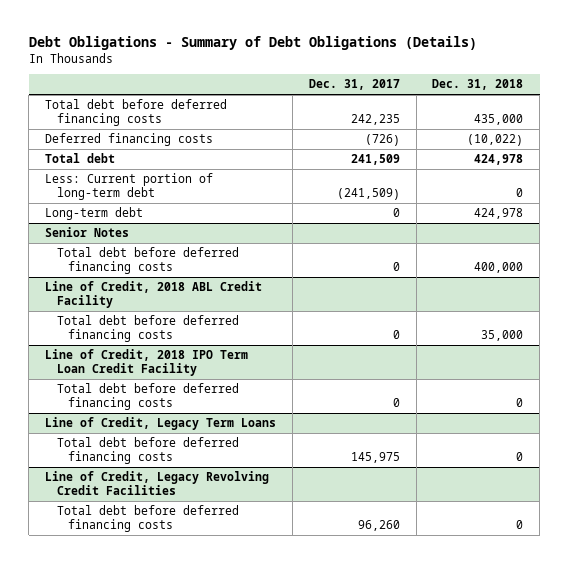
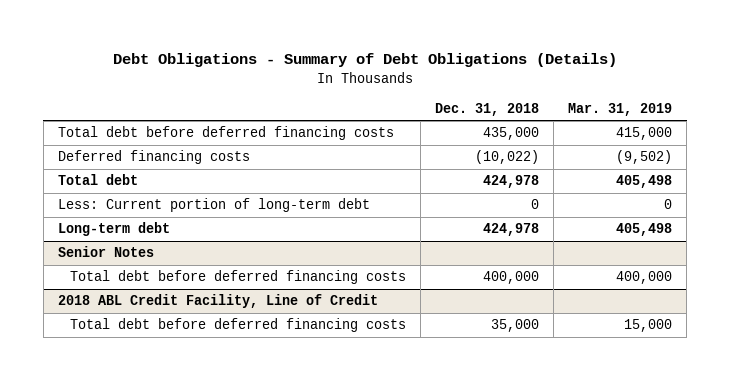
[308,79,400,91] Dec. 31, 2017 -> none
none -> [568,102,673,116] Mar. 31, 2019
[45,281,263,308] Line of Credit, 2018 ABL Credit Facility -> [57,294,378,309] 2018 ABL Credit Facility, Line of Credit
[45,349,249,376] Line of Credit, 2018 IPO Term Loan Credit Facility -> none
[56,383,239,410] Total debt before deferred financing costs -> none
[45,417,277,431] Line of Credit, Legacy Term Loans -> none
[56,437,239,464] Total debt before deferred financing costs -> none
[45,471,270,495] Line of Credit, Legacy Revolving Credit Facilities -> none
[56,505,239,532] Total debt before deferred financing costs -> none

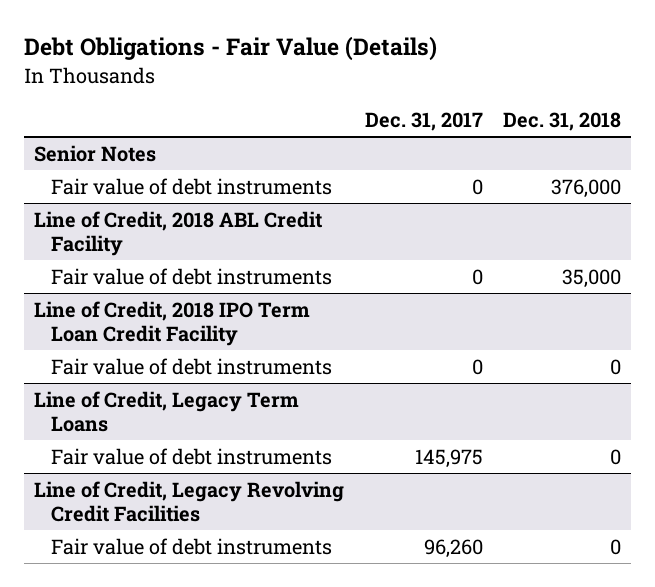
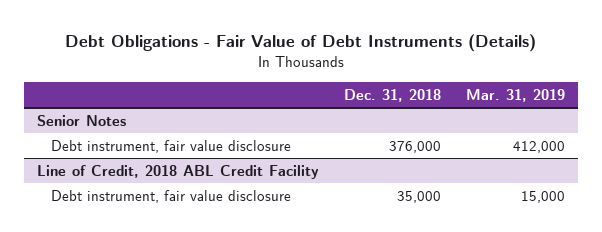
[24,36,438,62] Debt Obligations - Fair Value (Details) -> [65,34,537,53] Debt Obligations - Fair Value of Debt Instruments (Details)
[364,111,483,131] Dec. 31, 2017 -> none
none -> [466,89,566,103] Mar. 31, 2019
[50,177,332,195] Fair value of debt instruments -> [50,139,291,153] Debt instrument, fair value disclosure
[34,300,311,346] Line of Credit, 2018 IPO Term Loan Credit Facility -> none
[50,357,332,375] Fair value of debt instruments -> none
[34,390,300,432] Line of Credit, Legacy Term Loans -> none
[50,447,332,465] Fair value of debt instruments -> none
[34,480,345,522] Line of Credit, Legacy Revolving Credit Facilities -> none
[50,537,332,555] Fair value of debt instruments -> none
[50,267,332,285] Fair value of debt instruments -> [50,189,291,203] Debt instrument, fair value disclosure

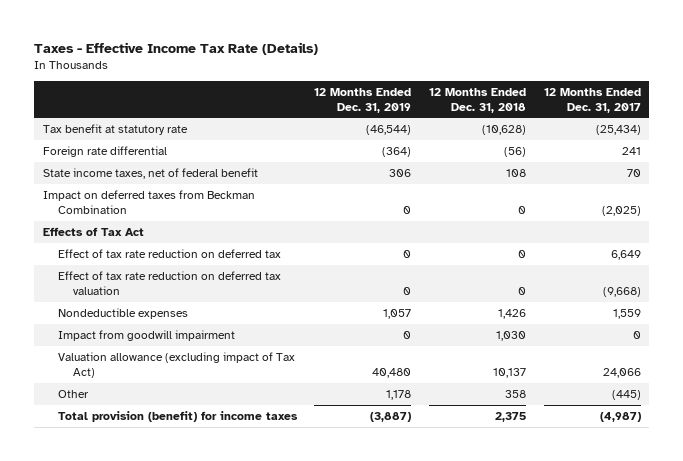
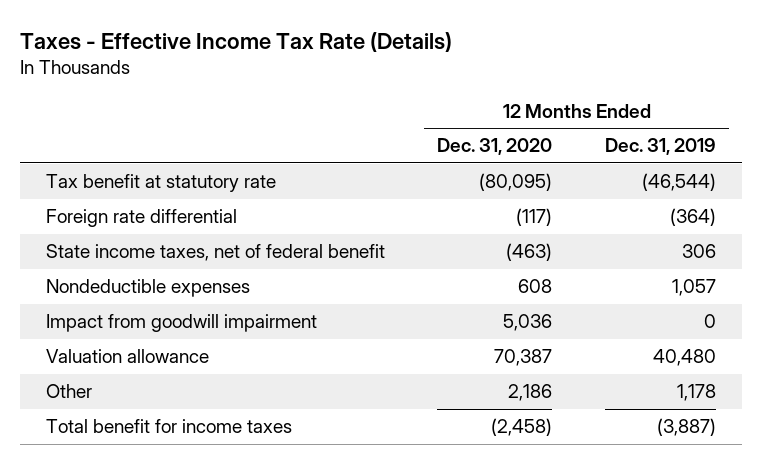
[428,87,526,113] 12 Months Ended Dec. 31, 2018 -> none
[543,87,641,113] 12 Months Ended Dec. 31, 2017 -> none
none -> [437,138,553,156] Dec. 31, 2020
[42,189,255,214] Impact on deferred taxes from Beckman Combination -> none
[42,226,144,236] Effects of Tax Act -> none
[57,248,281,258] Effect of tax rate reduction on deferred tax -> none
[57,270,281,295] Effect of tax rate reduction on deferred tax valuation -> none
[57,351,295,378] Valuation allowance (excluding impact of Tax Act) -> [45,349,209,364] Valuation allowance
[57,410,298,422] Total provision (benefit) for income taxes -> [45,419,292,434] Total benefit for income taxes

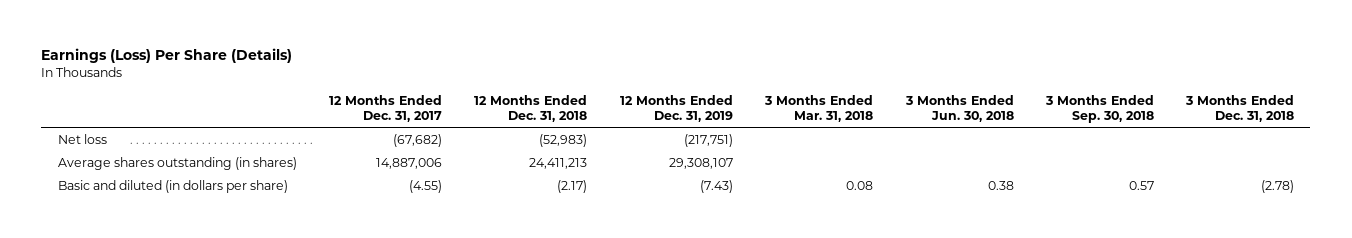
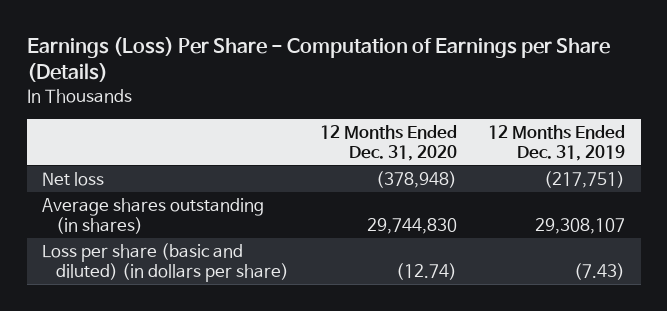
[41,48,293,64] Earnings (Loss) Per Share (Details) -> [26,36,610,83] Earnings (Loss) Per Share - Computation of Earnings per Share (Details)
[328,94,442,123] 12 Months Ended Dec. 31, 2017 -> none
[474,94,588,123] 12 Months Ended Dec. 31, 2018 -> none
[764,94,874,123] 3 Months Ended Mar. 31, 2018 -> none
[904,94,1014,123] 3 Months Ended Jun. 30, 2018 -> none
[1044,94,1154,124] 3 Months Ended Sep. 30, 2018 -> none
[1185,94,1295,123] 3 Months Ended Dec. 31, 2018 -> none
none -> [320,125,458,161] 12 Months Ended Dec. 31, 2020
[57,179,288,193] Basic and diluted (in dollars per share) -> [42,243,289,282] Loss per share (basic and diluted) (in dollars per share)

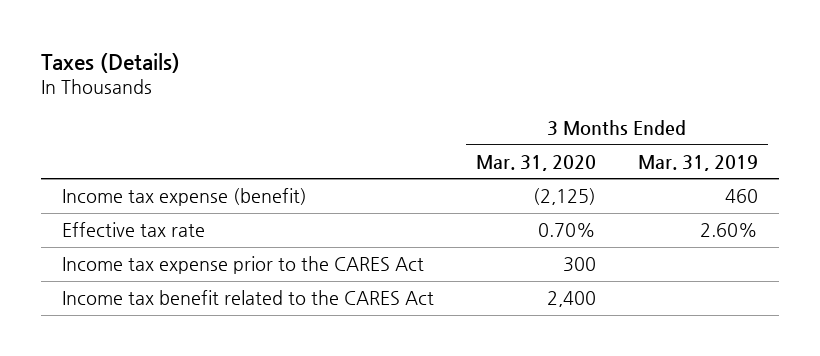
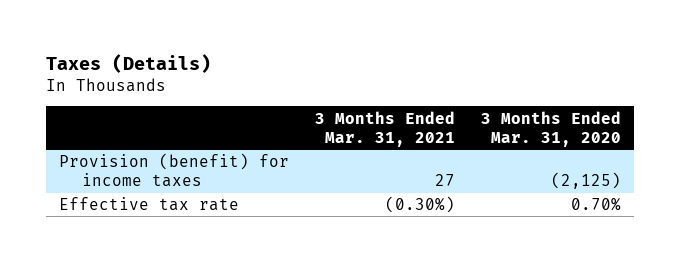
[637,154,758,171] Mar. 31, 2019 -> none
none -> [315,110,456,147] 3 Months Ended Mar. 31, 2021
[62,188,308,207] Income tax expense (benefit) -> [58,153,289,188] Provision (benefit) for income taxes
[62,256,425,275] Income tax expense prior to the CARES Act -> none
[62,290,435,306] Income tax benefit related to the CARES Act -> none

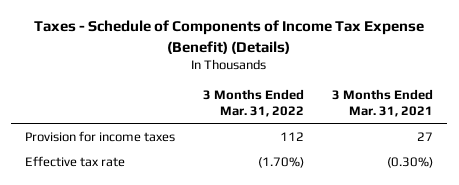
[45,54,211,74] Taxes (Details) -> [34,20,425,54] Taxes - Schedule of Components of Income Tax Expense (Benefit) (Details)
[481,110,622,147] 3 Months Ended Mar. 31, 2020 -> none
none -> [203,88,305,117] 3 Months Ended Mar. 31, 2022
[58,153,289,188] Provision (benefit) for income taxes -> [25,130,176,142] Provision for income taxes

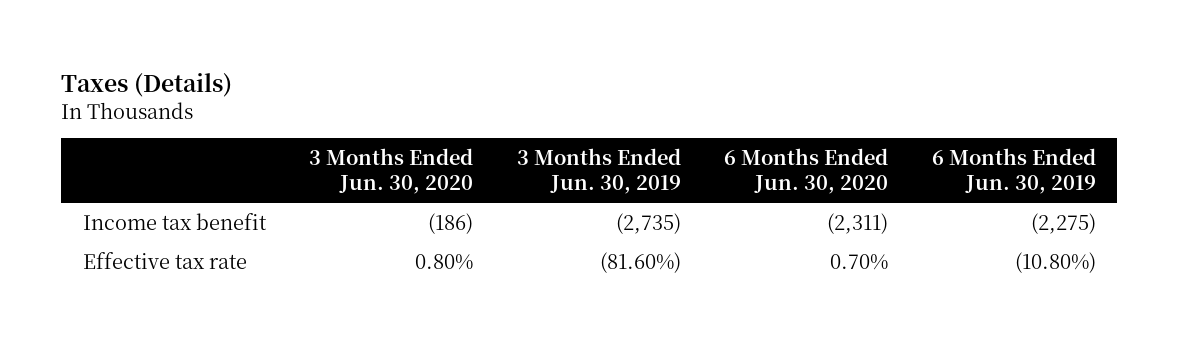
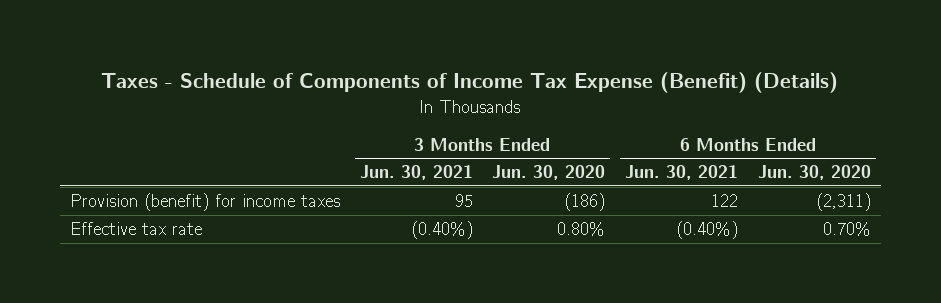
[60,72,232,97] Taxes (Details) -> [101,72,839,94] Taxes - Schedule of Components of Income Tax Expense (Benefit) (Details)
[516,148,681,194] 3 Months Ended Jun. 30, 2019 -> none
[931,148,1096,194] 6 Months Ended Jun. 30, 2019 -> none
none -> [359,165,473,181] Jun. 30, 2021
none -> [625,165,739,181] Jun. 30, 2021
[82,212,267,230] Income tax benefit -> [69,193,340,212] Provision (benefit) for income taxes

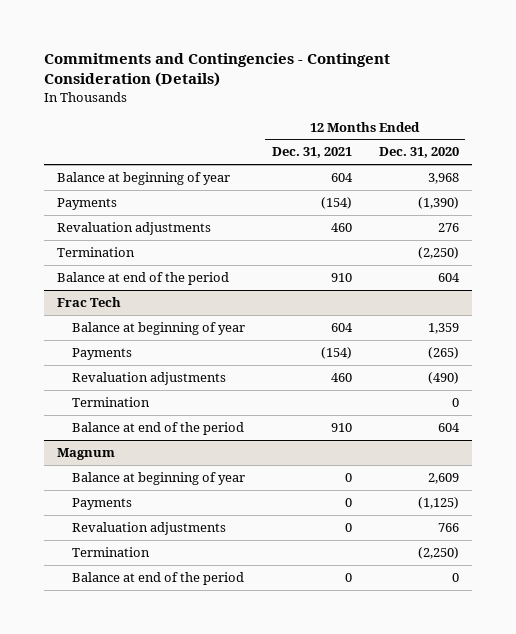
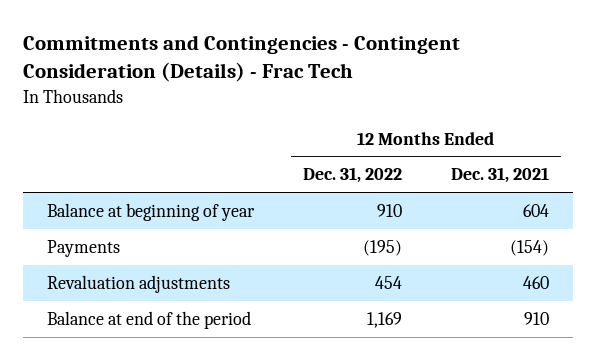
[43,52,390,87] Commitments and Contingencies - Contingent Consideration (Details) -> [22,35,460,83] Commitments and Contingencies - Contingent Consideration (Details) - Frac Tech
[378,147,459,159] Dec. 31, 2020 -> none
none -> [303,167,403,184] Dec. 31, 2022
[57,247,136,258] Termination -> none
[57,297,122,308] Frac Tech -> none
[71,322,245,336] Balance at beginning of year -> none
[71,348,132,361] Payments -> none
[71,372,226,386] Revaluation adjustments -> none
[71,397,150,408] Termination -> none
[71,422,244,436] Balance at end of the period -> none
[57,448,116,461] Magnum -> none
[71,472,245,486] Balance at beginning of year -> none
[71,498,132,511] Payments -> none
[71,522,226,536] Revaluation adjustments -> none
[71,547,150,558] Termination -> none
[71,572,244,586] Balance at end of the period -> none

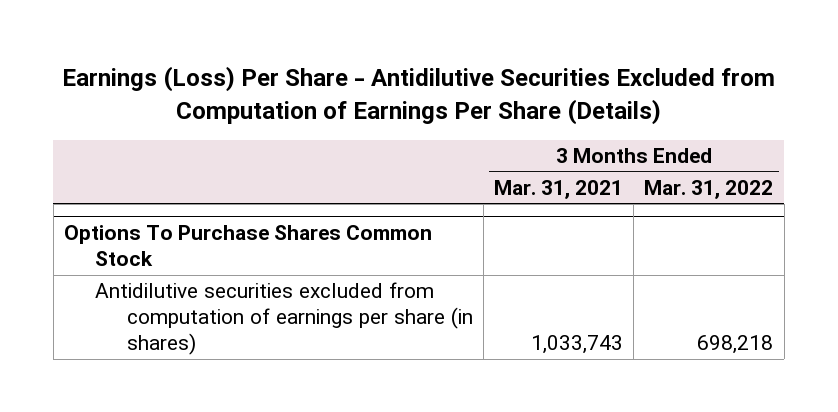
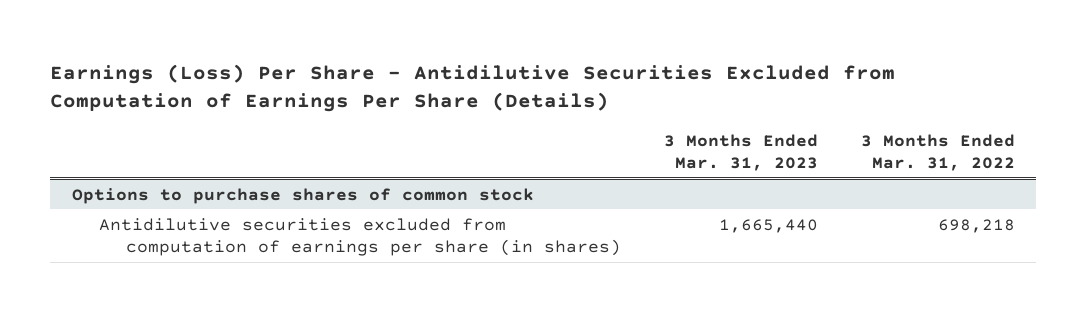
[494,179,624,199] Mar. 31, 2021 -> none
none -> [663,133,818,172] 3 Months Ended Mar. 31, 2023
[64,225,433,267] Options To Purchase Shares Common Stock -> [71,187,534,204] Options to purchase shares of common stock

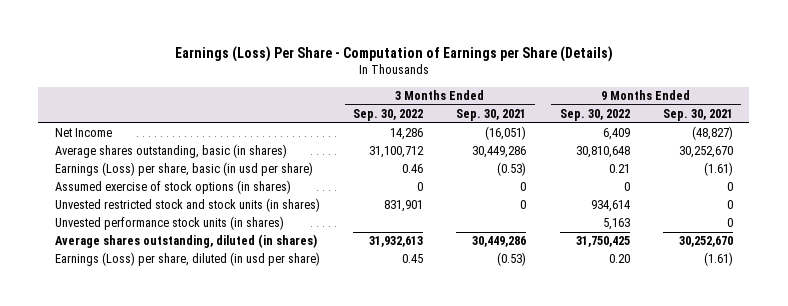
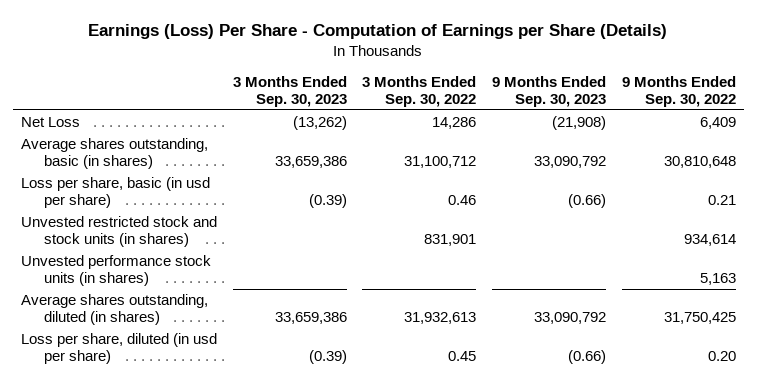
[456,109,527,122] Sep. 30, 2021 -> none
[662,109,733,122] Sep. 30, 2021 -> none
none -> [232,75,347,108] 3 Months Ended Sep. 30, 2023
none -> [492,75,607,108] 9 Months Ended Sep. 30, 2023
[54,128,112,138] Net Income -> [20,116,80,127] Net Loss
[54,180,291,195] Assumed exercise of stock options (in shares) -> none
[54,162,313,177] Earnings (Loss) per share, basic (in usd per share) -> [20,176,210,209] Loss per share, basic (in usd per share)
[54,252,320,267] Earnings (Loss) per share, diluted (in usd per share) -> [20,332,217,365] Loss per share, diluted (in usd per share)

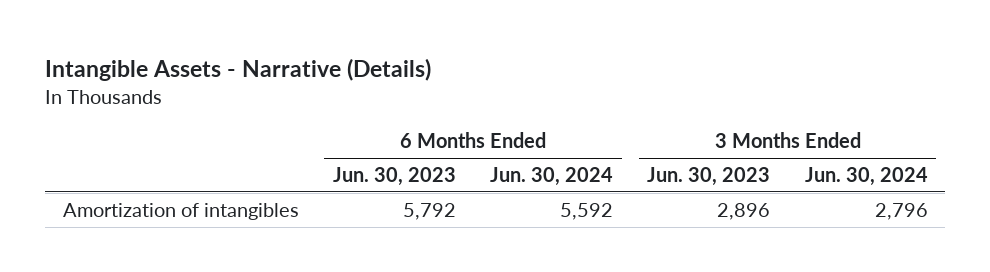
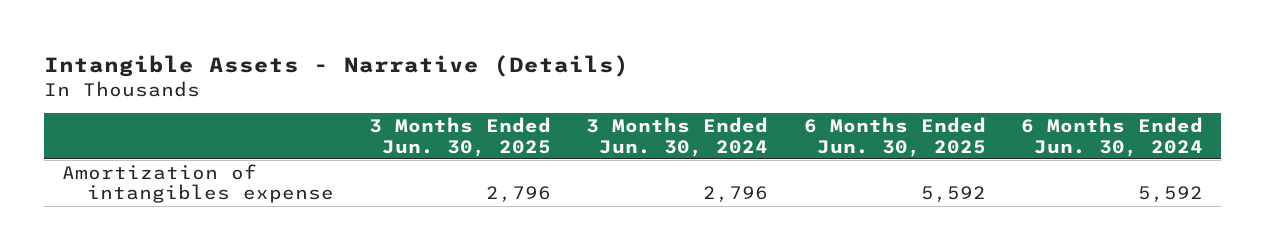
[332,167,456,187] Jun. 30, 2023 -> none
[647,167,771,187] Jun. 30, 2023 -> none
none -> [369,117,552,157] 3 Months Ended Jun. 30, 2025
none -> [803,117,986,157] 6 Months Ended Jun. 30, 2025
[62,203,299,221] Amortization of intangibles -> [61,163,334,204] Amortization of intangibles expense

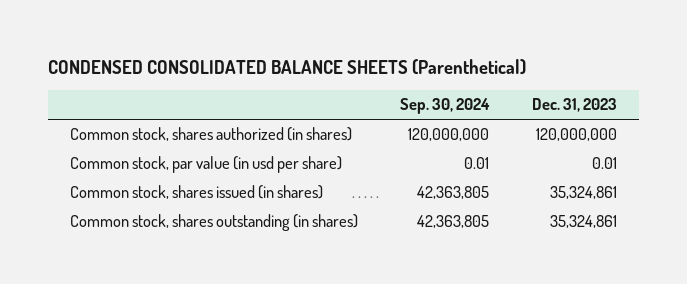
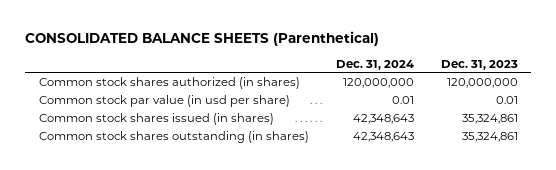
[48,58,527,75] CONDENSED CONSOLIDATED BALANCE SHEETS (Parenthetical) -> [25,31,380,47] CONSOLIDATED BALANCE SHEETS (Parenthetical)
[400,98,491,115] Sep. 30, 2024 -> none
none -> [335,59,414,70] Dec. 31, 2024
[69,127,352,142] Common stock, shares authorized (in shares) -> [38,76,300,89] Common stock shares authorized (in shares)
[69,156,342,174] Common stock, par value (in usd per share) -> [38,94,290,107] Common stock par value (in usd per share)
[69,185,323,200] Common stock, shares issued (in shares) -> [38,112,274,125] Common stock shares issued (in shares)
[69,214,358,232] Common stock, shares outstanding (in shares) -> [38,130,309,143] Common stock shares outstanding (in shares)

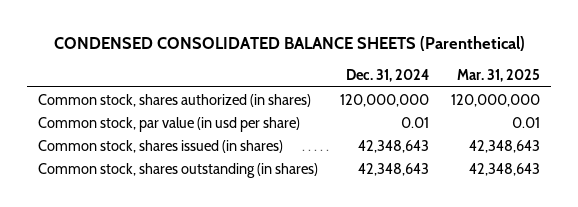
[25,31,380,47] CONSOLIDATED BALANCE SHEETS (Parenthetical) -> [54,36,526,52] CONDENSED CONSOLIDATED BALANCE SHEETS (Parenthetical)
[440,59,518,70] Dec. 31, 2023 -> none
none -> [457,69,541,83] Mar. 31, 2025
[38,76,300,89] Common stock shares authorized (in shares) -> [38,93,312,107] Common stock, shares authorized (in shares)
[38,94,290,107] Common stock par value (in usd per share) -> [38,116,301,132] Common stock, par value (in usd per share)
[38,112,274,125] Common stock shares issued (in shares) -> [38,139,284,153] Common stock, shares issued (in shares)
[38,130,309,143] Common stock shares outstanding (in shares) -> [38,162,319,178] Common stock, shares outstanding (in shares)

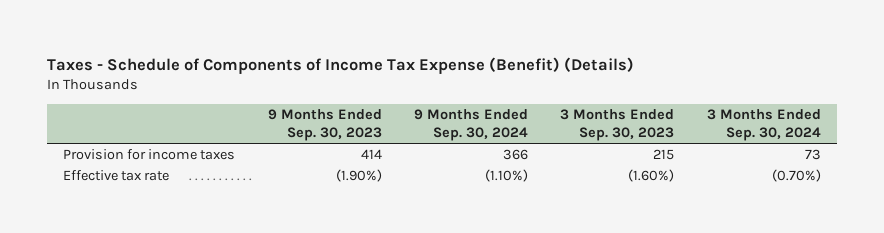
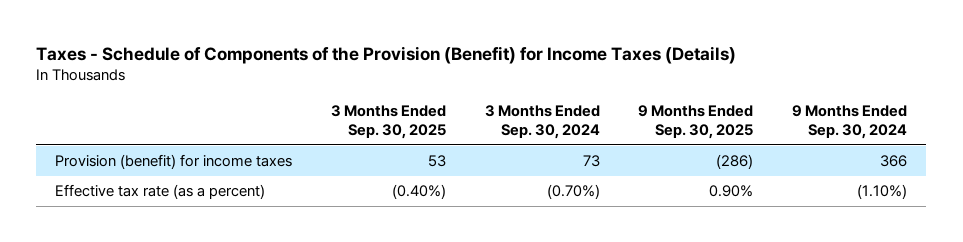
[47,56,635,74] Taxes - Schedule of Components of Income Tax Expense (Benefit) (Details) -> [36,45,737,64] Taxes - Schedule of Components of the Provision (Benefit) for Income Taxes (Details)
[267,109,382,142] 9 Months Ended Sep. 30, 2023 -> none
[560,109,675,142] 3 Months Ended Sep. 30, 2023 -> none
none -> [331,104,447,140] 3 Months Ended Sep. 30, 2025
none -> [638,104,754,140] 9 Months Ended Sep. 30, 2025
[63,149,236,161] Provision for income taxes -> [55,154,293,170] Provision (benefit) for income taxes
[63,170,170,182] Effective tax rate -> [55,184,266,200] Effective tax rate (as a percent)

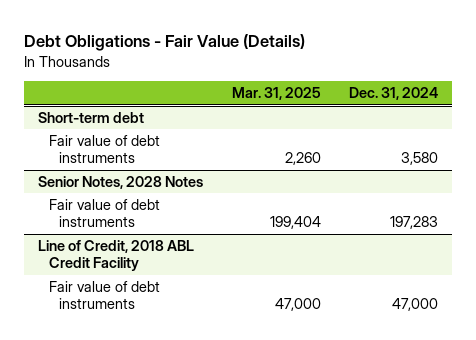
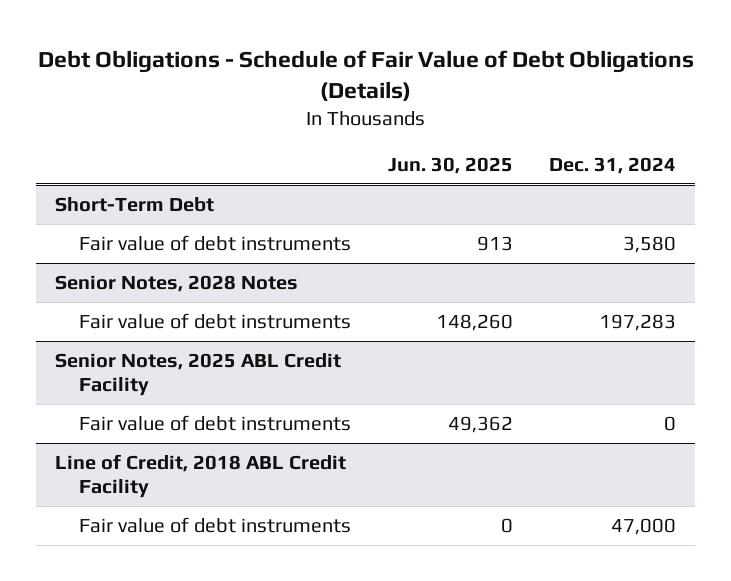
[24,33,306,51] Debt Obligations - Fair Value (Details) -> [37,50,694,102] Debt Obligations - Schedule of Fair Value of Debt Obligations (Details)
[231,87,321,101] Mar. 31, 2025 -> none
none -> [387,157,513,175] Jun. 30, 2025
[38,112,145,124] Short-term debt -> [54,196,214,212] Short-Term Debt
none -> [54,352,341,397] Senior Notes, 2025 ABL Credit Facility
none -> [79,414,352,431] Fair value of debt instruments

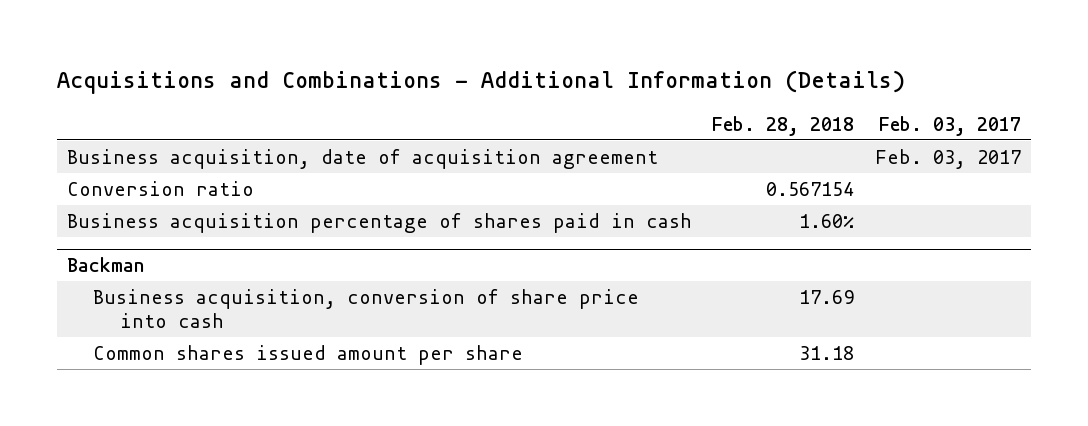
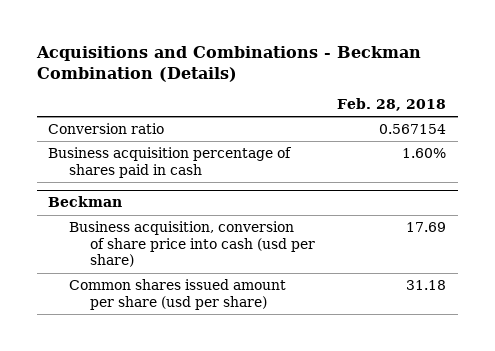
[56,70,905,95] Acquisitions and Combinations - Additional Information (Details) -> [35,45,421,82] Acquisitions and Combinations - Beckman Combination (Details)
[878,115,1021,136] Feb. 03, 2017 -> none
[67,148,659,169] Business acquisition, date of acquisition agreement -> none
[67,256,146,272] Backman -> none
none -> [48,196,123,208] Beckman
[93,288,640,328] Business acquisition, conversion of share price into cash -> [69,220,315,268] Business acquisition, conversion of share price into cash (usd per share)
[93,344,524,365] Common shares issued amount per share -> [69,278,287,310] Common shares issued amount per share (usd per share)

